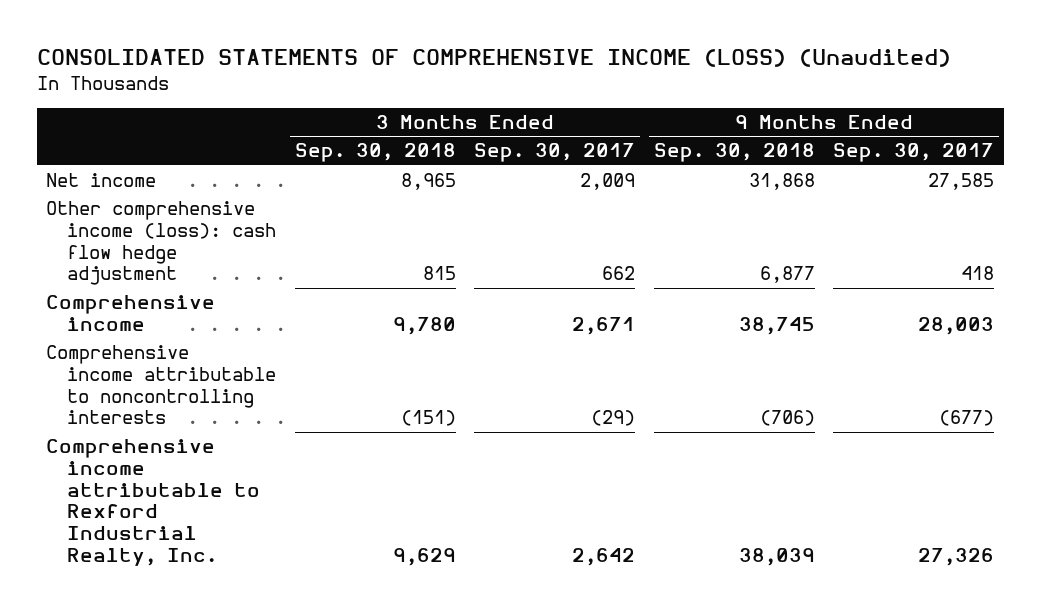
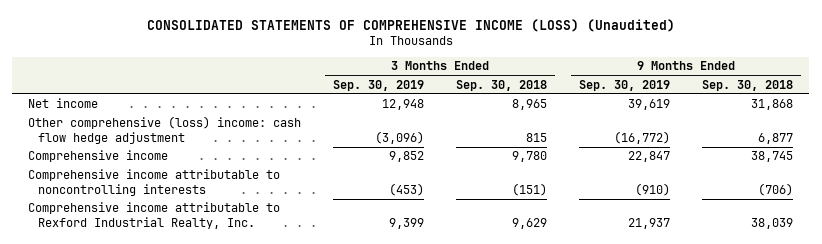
[474,143,636,163] Sep. 30, 2017 -> none
[833,143,995,163] Sep. 30, 2017 -> none
none -> [333,79,425,91] Sep. 30, 2019
none -> [579,79,671,91] Sep. 30, 2019
[45,201,277,286] Other comprehensive income (loss): cash flow hedge adjustment -> [28,116,302,145] Other comprehensive (loss) income: cash flow hedge adjustment

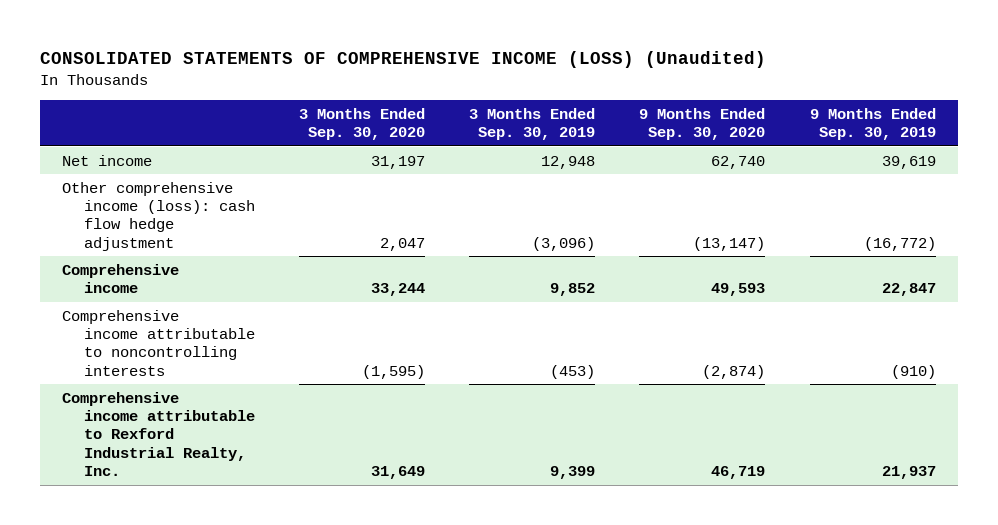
[456,79,548,91] Sep. 30, 2018 -> none
[702,79,794,91] Sep. 30, 2018 -> none
none -> [298,107,425,141] 3 Months Ended Sep. 30, 2020
none -> [639,107,766,141] 9 Months Ended Sep. 30, 2020
[28,116,302,145] Other comprehensive (loss) income: cash flow hedge adjustment -> [62,181,255,251] Other comprehensive income (loss): cash flow hedge adjustment

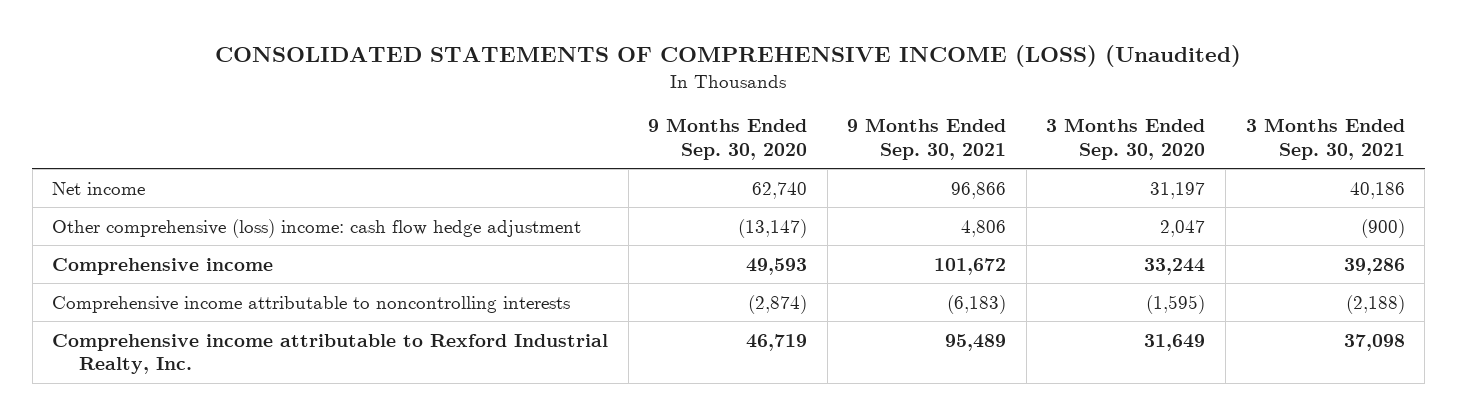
[469,107,596,141] 3 Months Ended Sep. 30, 2019 -> none
[809,107,936,141] 9 Months Ended Sep. 30, 2019 -> none
none -> [847,118,1007,160] 9 Months Ended Sep. 30, 2021
none -> [1245,118,1405,160] 3 Months Ended Sep. 30, 2021
[62,181,255,251] Other comprehensive income (loss): cash flow hedge adjustment -> [52,218,582,238] Other comprehensive (loss) income: cash flow hedge adjustment

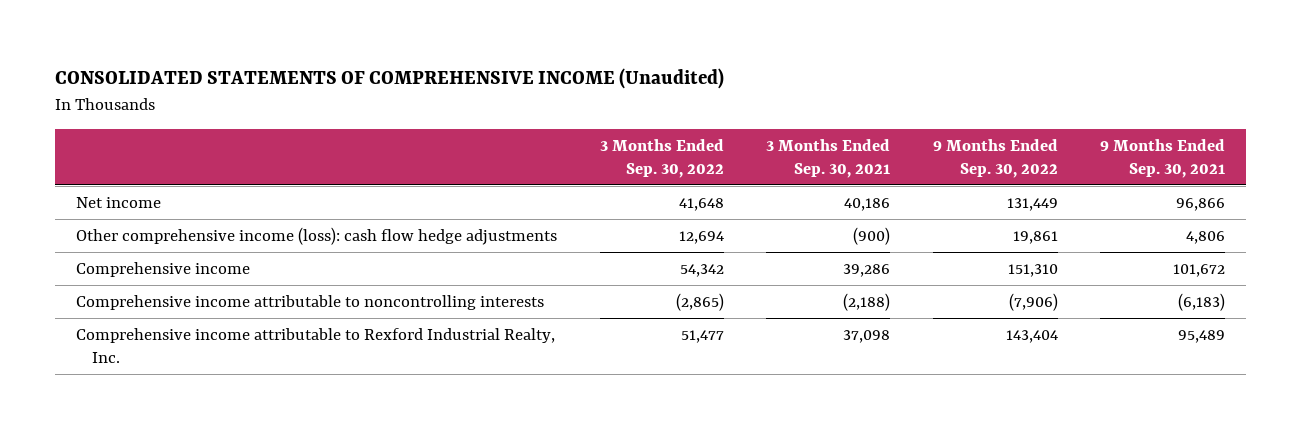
[215,44,1242,67] CONSOLIDATED STATEMENTS OF COMPREHENSIVE INCOME (LOSS) (Unaudited) -> [55,68,725,90] CONSOLIDATED STATEMENTS OF COMPREHENSIVE INCOME (Unaudited)
[648,118,808,160] 9 Months Ended Sep. 30, 2020 -> none
[1046,118,1206,160] 3 Months Ended Sep. 30, 2020 -> none
none -> [599,138,724,178] 3 Months Ended Sep. 30, 2022
none -> [932,138,1058,178] 9 Months Ended Sep. 30, 2022
[52,218,582,238] Other comprehensive (loss) income: cash flow hedge adjustment -> [76,226,558,245] Other comprehensive income (loss): cash flow hedge adjustments

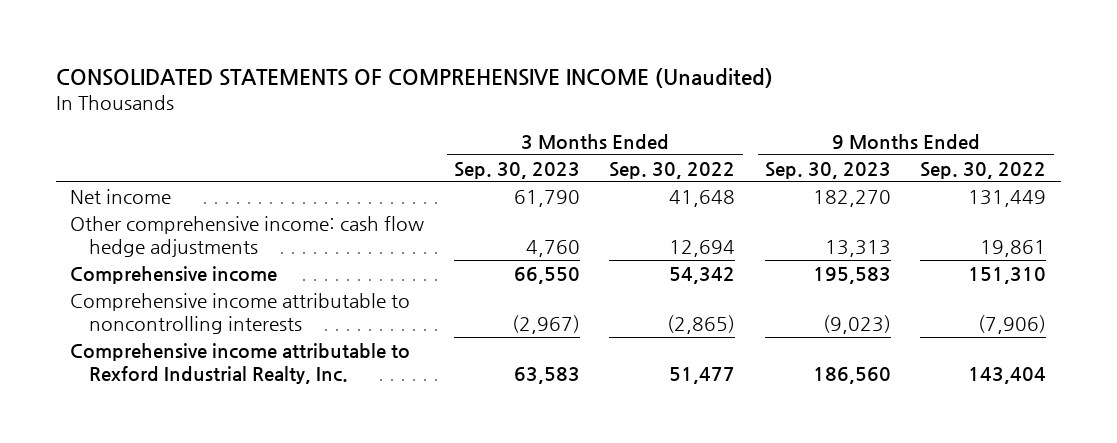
[766,138,891,178] 3 Months Ended Sep. 30, 2021 -> none
[1100,138,1226,178] 9 Months Ended Sep. 30, 2021 -> none
none -> [453,161,580,179] Sep. 30, 2023
none -> [764,161,891,179] Sep. 30, 2023
[76,226,558,245] Other comprehensive income (loss): cash flow hedge adjustments -> [70,216,425,257] Other comprehensive income: cash flow hedge adjustments

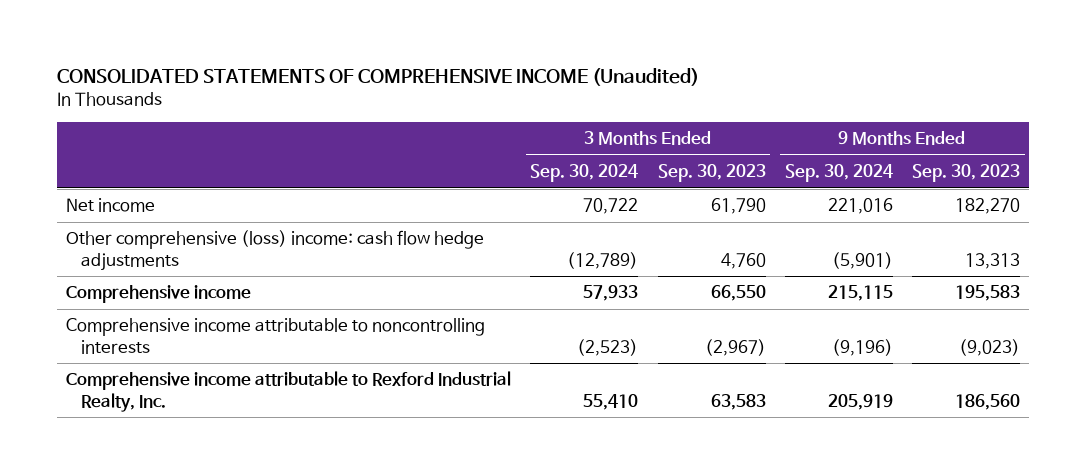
[609,161,736,179] Sep. 30, 2022 -> none
[920,161,1047,179] Sep. 30, 2022 -> none
none -> [530,164,639,183] Sep. 30, 2024
none -> [784,164,893,183] Sep. 30, 2024
[70,216,425,257] Other comprehensive income: cash flow hedge adjustments -> [66,230,485,271] Other comprehensive (loss) income: cash flow hedge adjustments

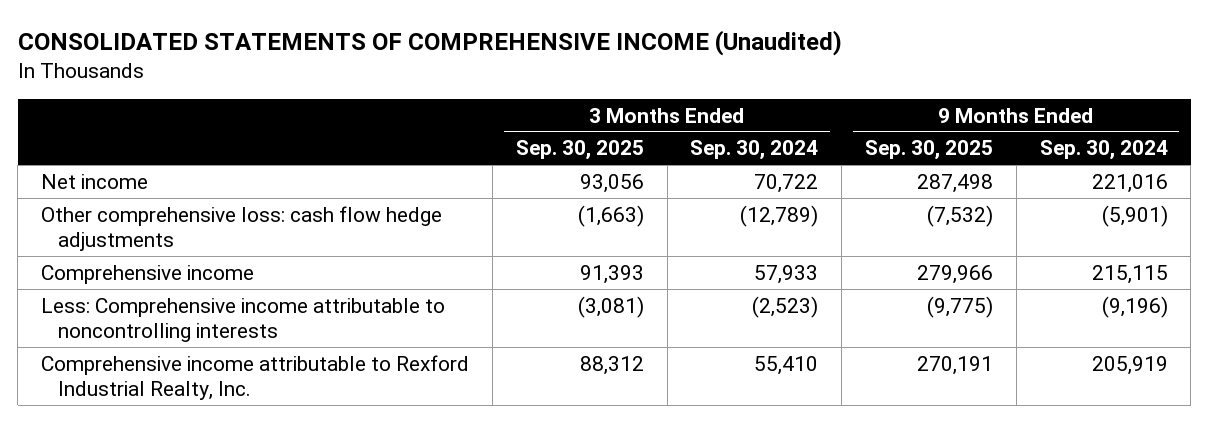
[657,164,766,183] Sep. 30, 2023 -> none
[911,164,1020,183] Sep. 30, 2023 -> none
none -> [515,140,644,161] Sep. 30, 2025
none -> [865,140,994,161] Sep. 30, 2025
[66,230,485,271] Other comprehensive (loss) income: cash flow hedge adjustments -> [41,205,443,252] Other comprehensive loss: cash flow hedge adjustments
[66,318,486,354] Comprehensive income attributable to noncontrolling interests -> [41,297,446,343] Less: Comprehensive income attributable to noncontrolling interests

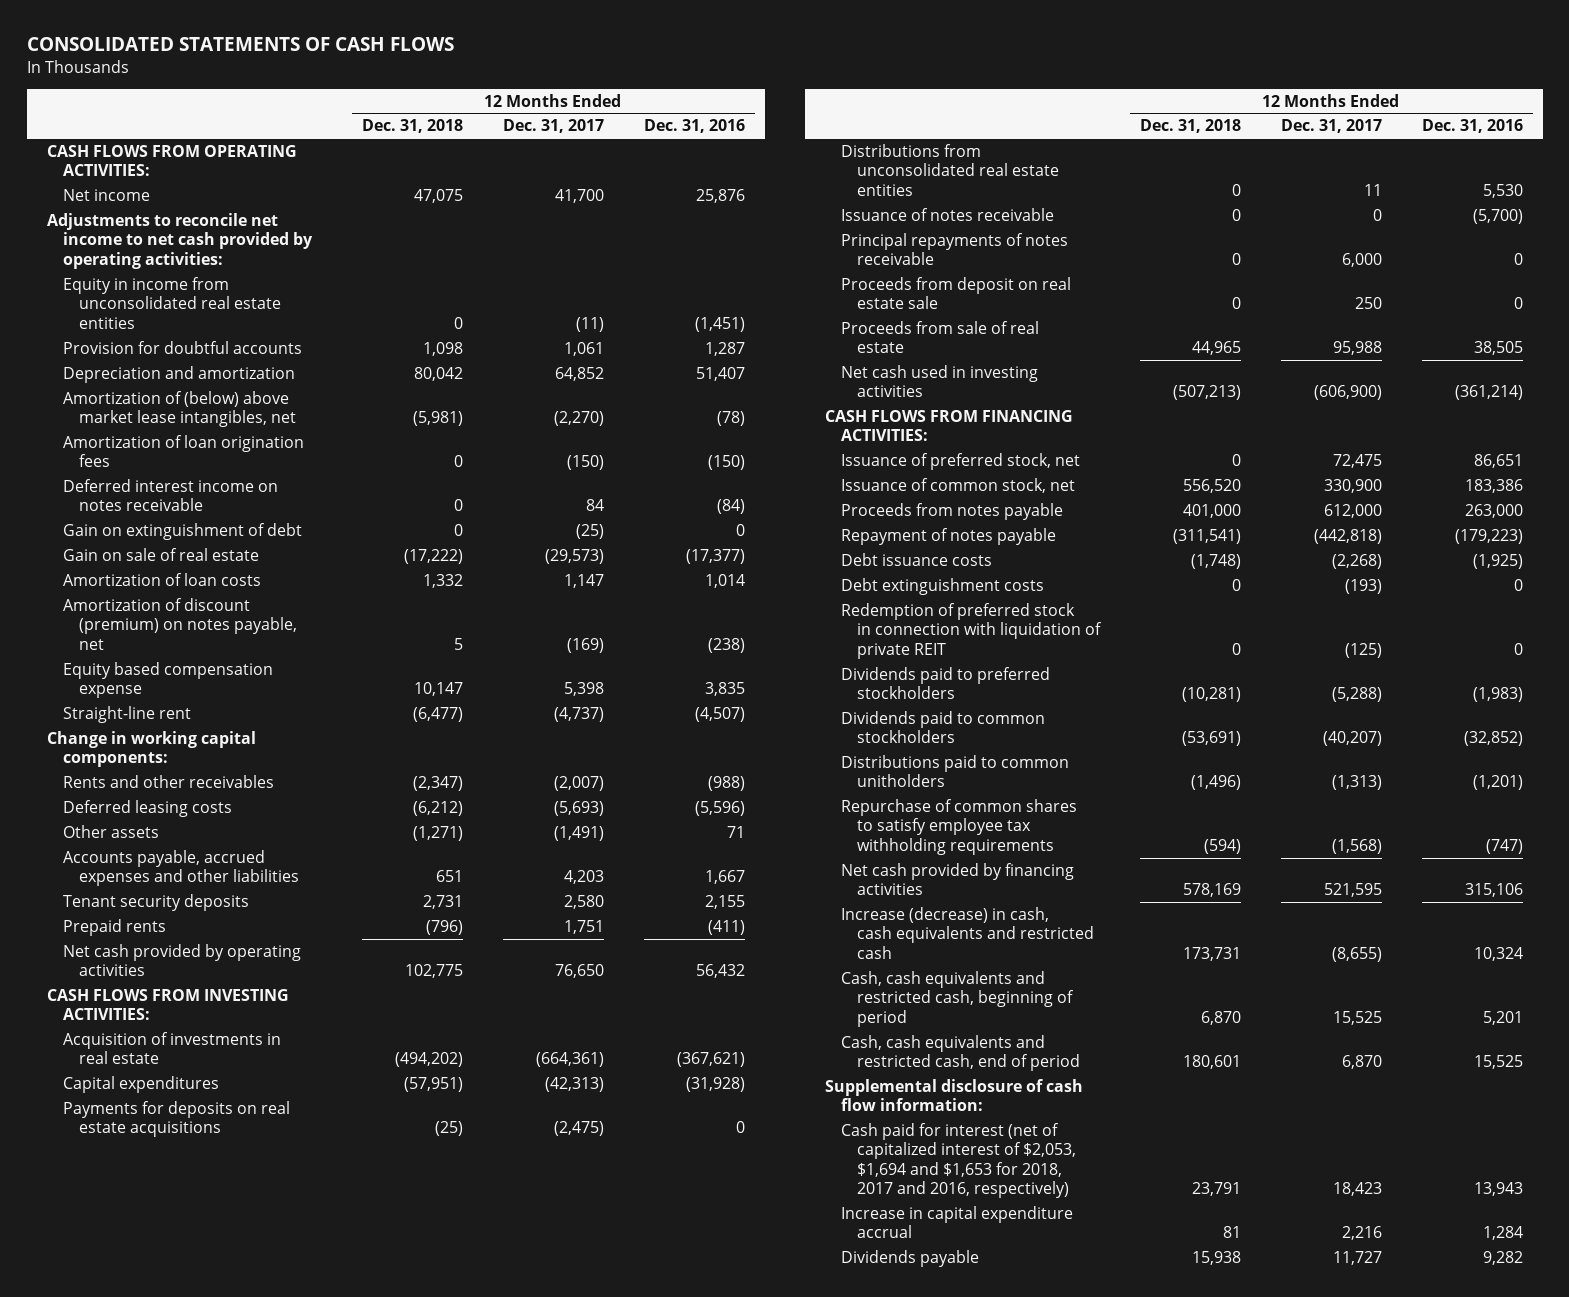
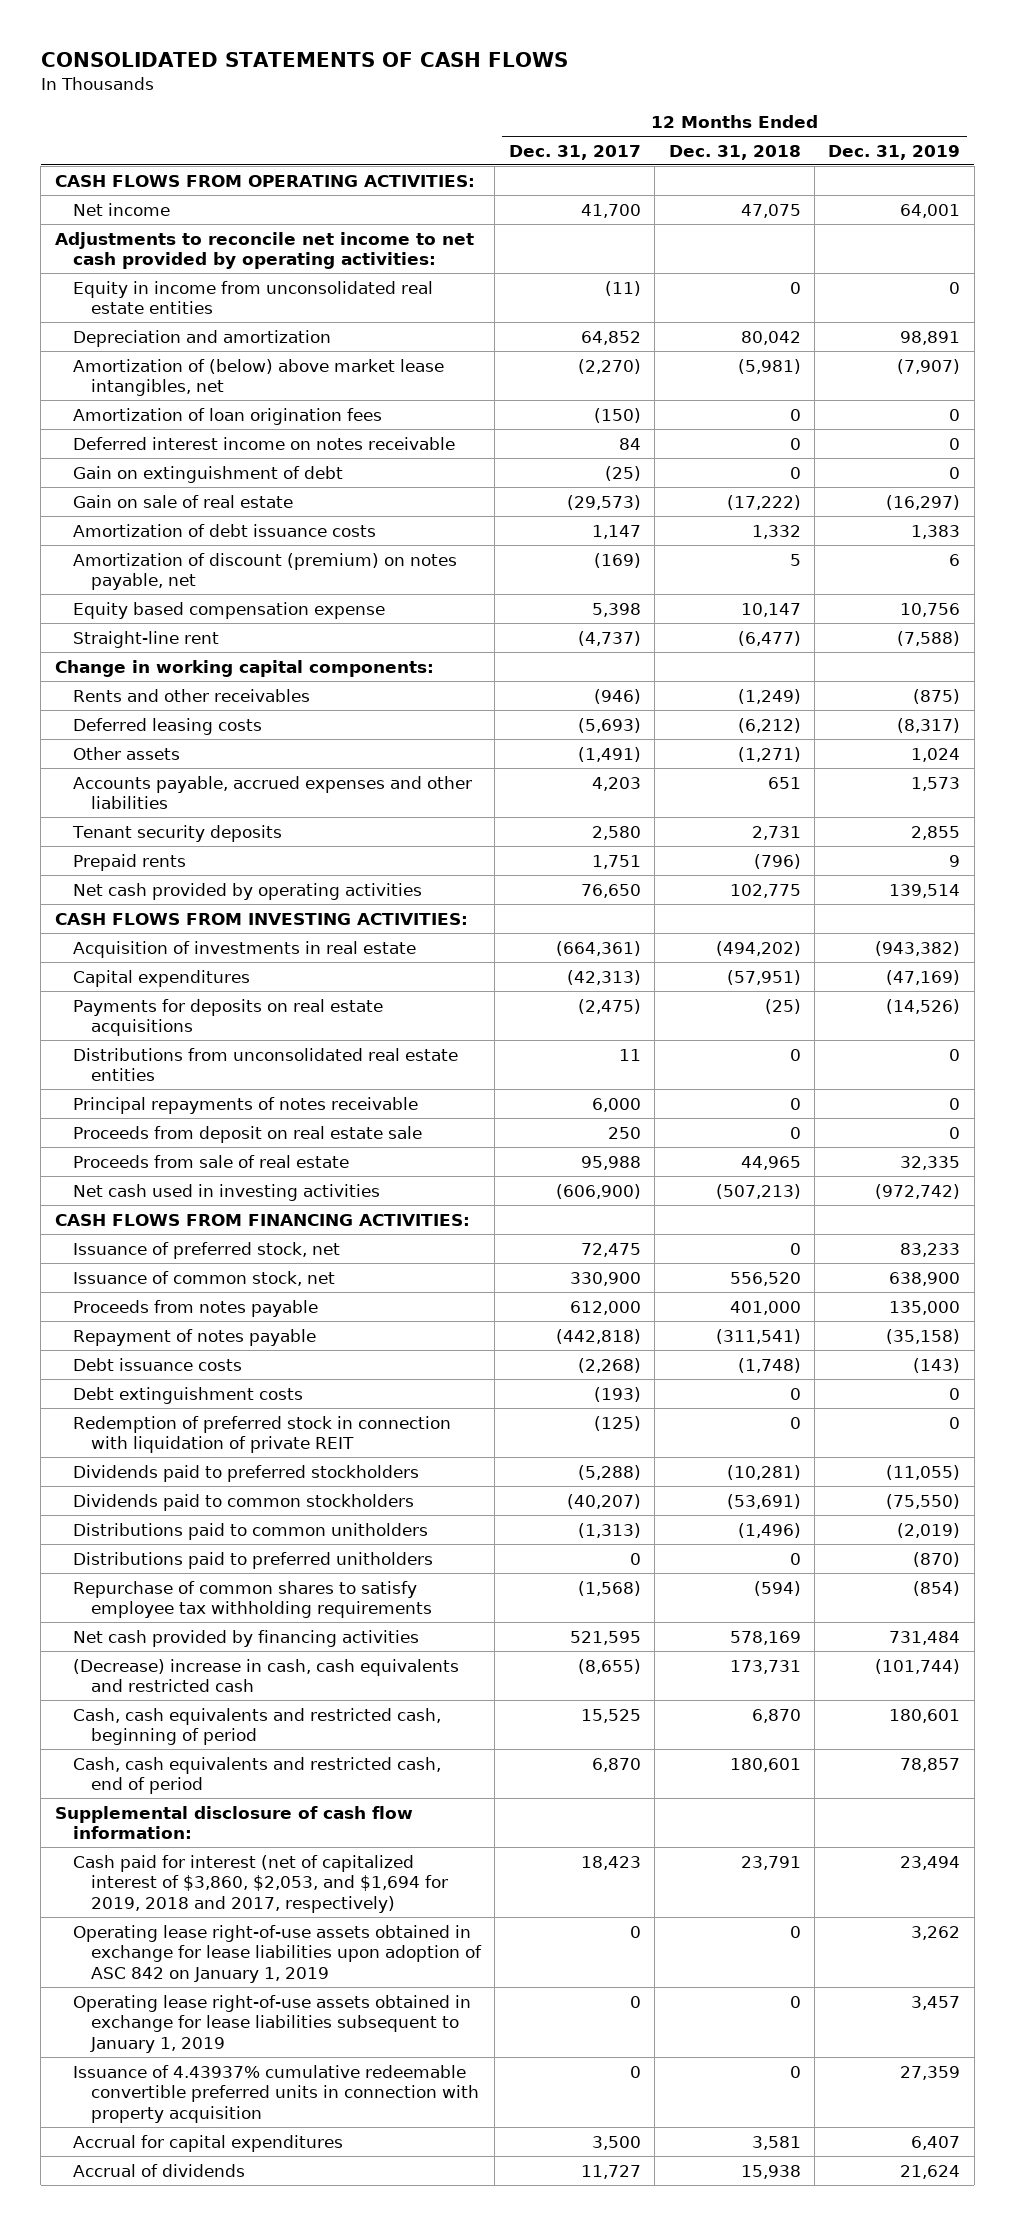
[643,119,745,134] Dec. 31, 2016 -> none
none -> [828,144,961,160] Dec. 31, 2019
[62,341,302,355] Provision for doubtful accounts -> none
[62,573,261,587] Amortization of loan costs -> [72,523,376,537] Amortization of debt issuance costs
[412,776,463,792] (2,347) -> [737,688,801,704] (1,249)
[553,776,604,792] (2,007) -> [593,688,641,704] (946)
[840,208,1054,222] Issuance of notes receivable -> none
none -> [72,1551,433,1569] Distributions paid to preferred unitholders
[840,907,1094,959] Increase (decrease) in cash, cash equivalents and restricted cash -> [72,1658,459,1693] (Decrease) increase in cash, cash equivalents and restricted cash
[840,1206,1073,1239] Increase in capital expenditure accrual -> none
[840,1123,1076,1199] Cash paid for interest (net of capitalized interest of $2,053, $1,694 and $1,653 for 2018, 2017 and 2016, respectively) -> [72,1854,448,1913] Cash paid for interest (net of capitalized interest of $3,860, $2,053, and $1,694 for 2019, 2018 and 2017, respectively)
none -> [72,1924,482,1983] Operating lease right-of-use assets obtained in exchange for lease liabilities upon adoption of ASC 842 on January 1, 2019
none -> [72,1994,471,2053] Operating lease right-of-use assets obtained in exchange for lease liabilities subsequent to January 1, 2019
none -> [72,2064,479,2123] Issuance of 4.43937% cumulative redeemable convertible preferred units in connection with property acquisition
none -> [72,2134,343,2152] Accrual for capital expenditures
[840,1250,979,1268] Dividends payable -> [72,2163,245,2177] Accrual of dividends

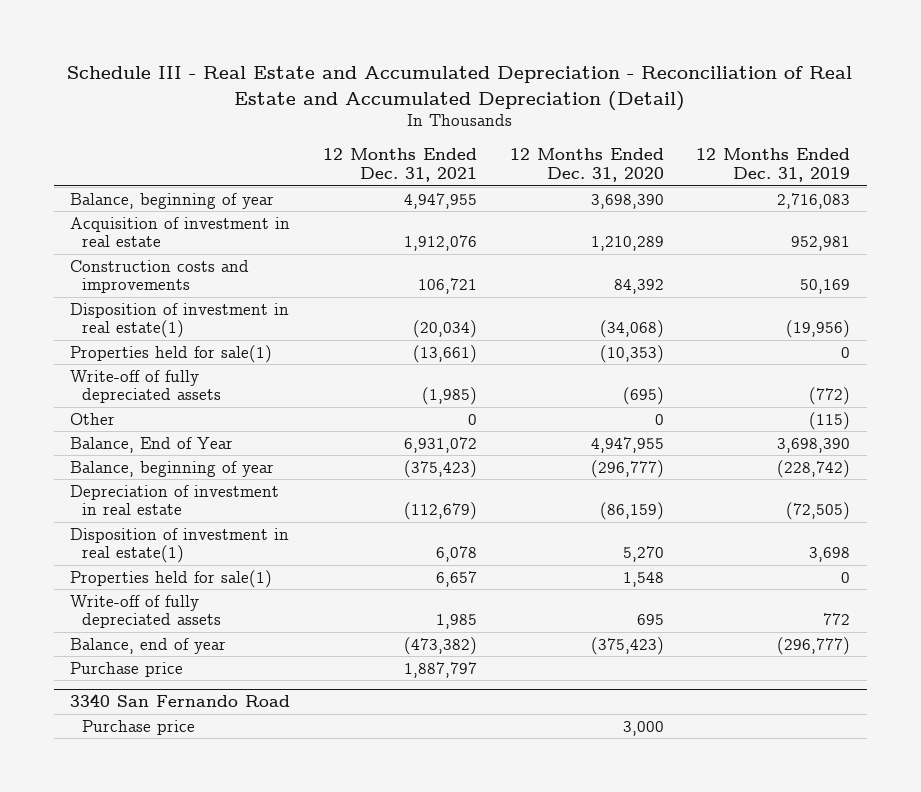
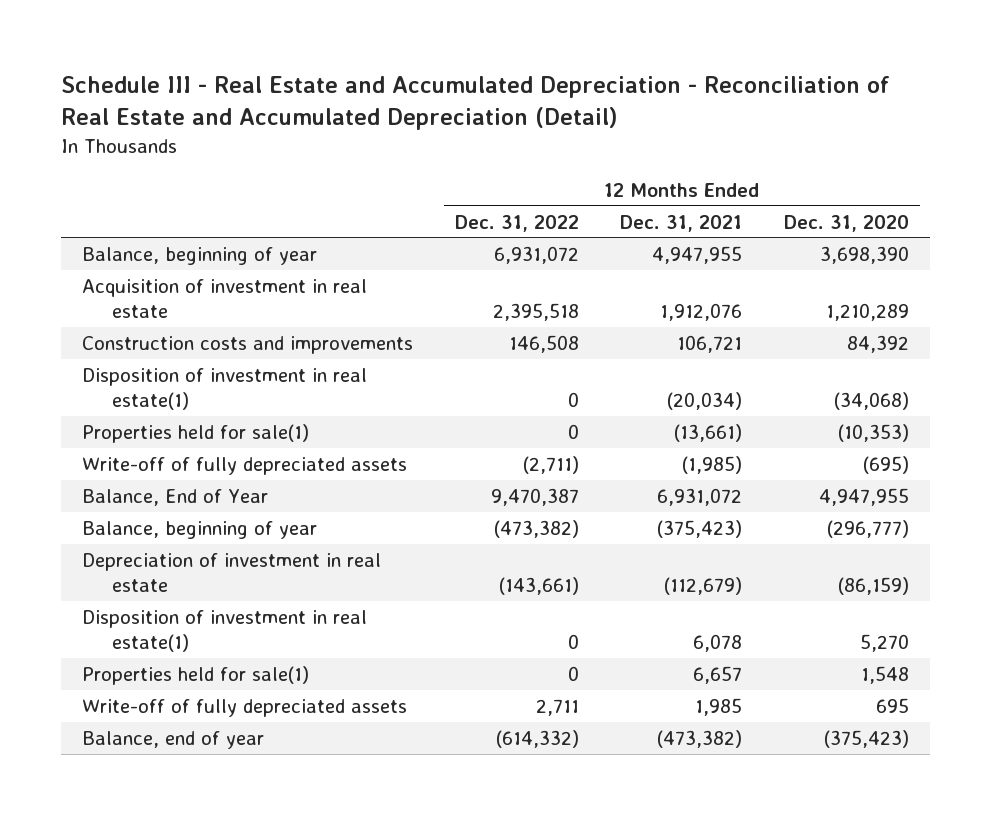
[696,148,851,183] 12 Months Ended Dec. 31, 2019 -> none
none -> [454,214,579,232] Dec. 31, 2022
[70,412,116,425] Other -> none
[70,661,184,677] Purchase price -> none
[70,694,291,708] 3340 San Fernando Road -> none
[81,719,195,735] Purchase price -> none

